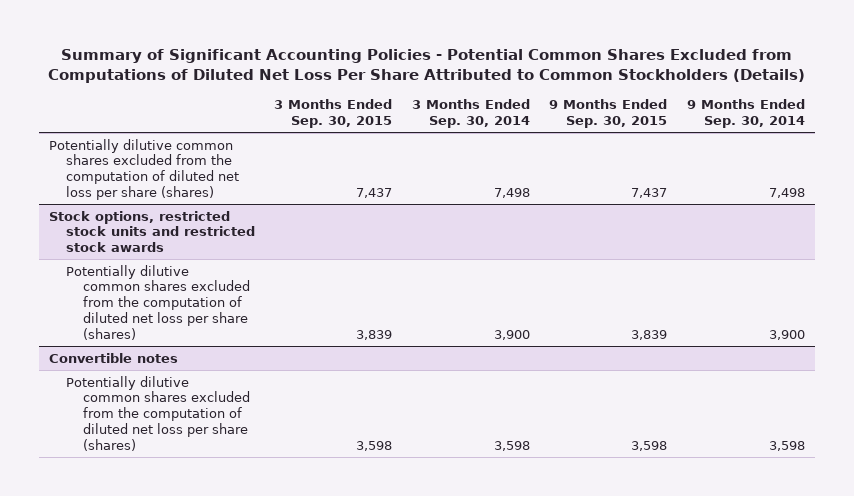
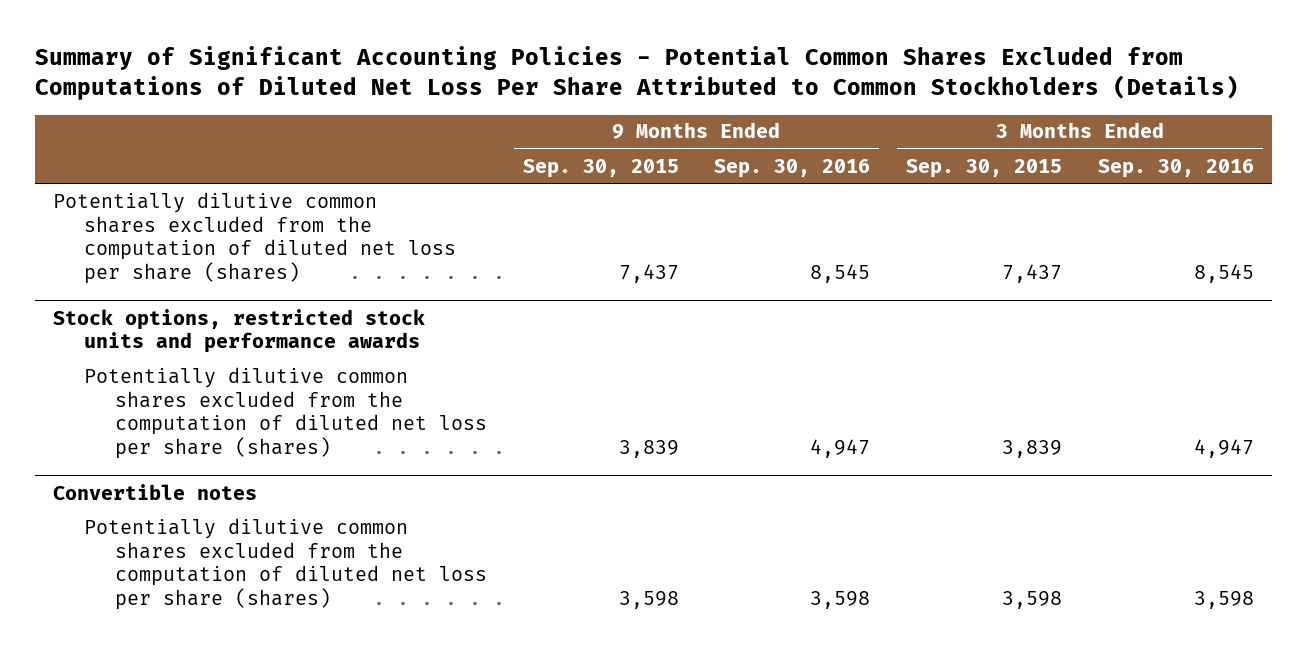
[411,99,530,129] 3 Months Ended Sep. 30, 2014 -> none
[686,99,805,129] 9 Months Ended Sep. 30, 2014 -> none
none -> [714,158,871,178] Sep. 30, 2016
none -> [1097,158,1254,178] Sep. 30, 2016
[49,210,255,253] Stock options, restricted stock units and restricted stock awards -> [53,308,426,354] Stock options, restricted stock units and performance awards

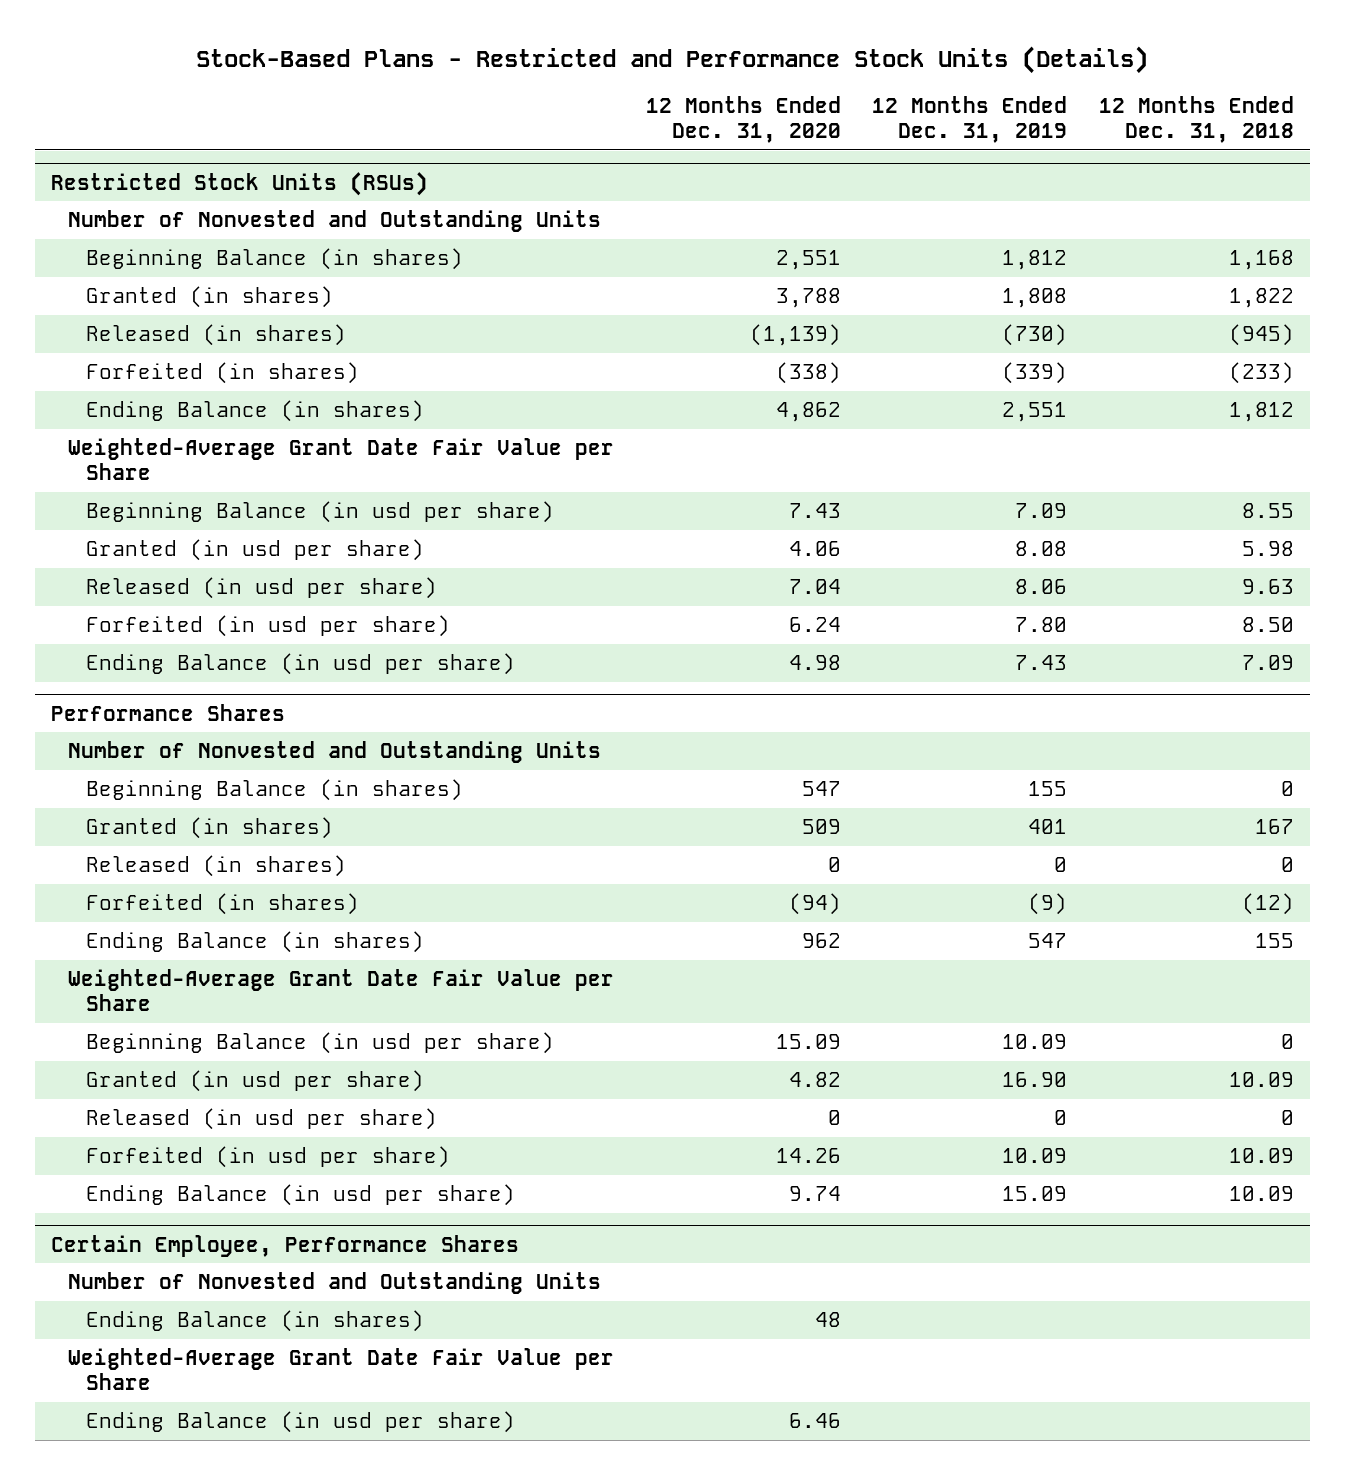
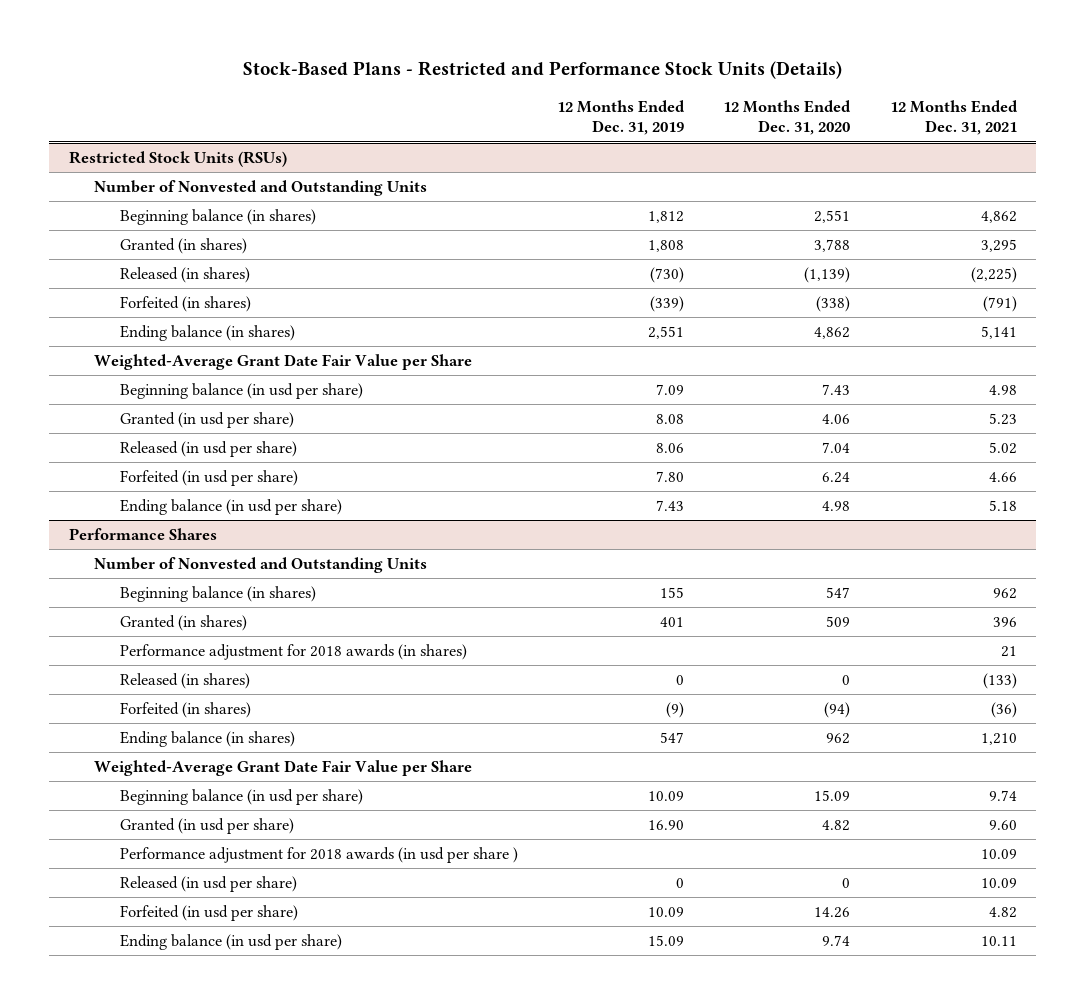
[1099,96,1295,143] 12 Months Ended Dec. 31, 2018 -> none
none -> [889,99,1018,136] 12 Months Ended Dec. 31, 2021
[85,248,463,271] Beginning Balance (in shares) -> [119,209,316,226] Beginning balance (in shares)
[85,400,424,423] Ending Balance (in shares) -> [119,325,295,342] Ending balance (in shares)
[85,501,554,524] Beginning Balance (in usd per share) -> [119,383,363,400] Beginning balance (in usd per share)
[85,653,515,676] Ending Balance (in usd per share) -> [119,499,342,516] Ending balance (in usd per share)
[85,779,463,802] Beginning Balance (in shares) -> [119,586,316,603] Beginning balance (in shares)
none -> [119,644,467,661] Performance adjustment for 2018 awards (in shares)
[85,931,424,954] Ending Balance (in shares) -> [119,731,295,748] Ending balance (in shares)
[85,1032,554,1055] Beginning Balance (in usd per share) -> [119,789,363,806] Beginning balance (in usd per share)
none -> [119,847,518,864] Performance adjustment for 2018 awards (in usd per share )
[50,1234,519,1257] Certain Employee, Performance Shares -> none
[68,1272,602,1295] Number of Nonvested and Outstanding Units -> none
[85,1310,424,1333] Ending Balance (in shares) -> none
[68,1348,615,1390] Weighted-Average Grant Date Fair Value per Share -> none
[85,1411,515,1434] Ending Balance (in usd per share) -> none
[85,1184,515,1207] Ending Balance (in usd per share) -> [119,934,342,951] Ending balance (in usd per share)

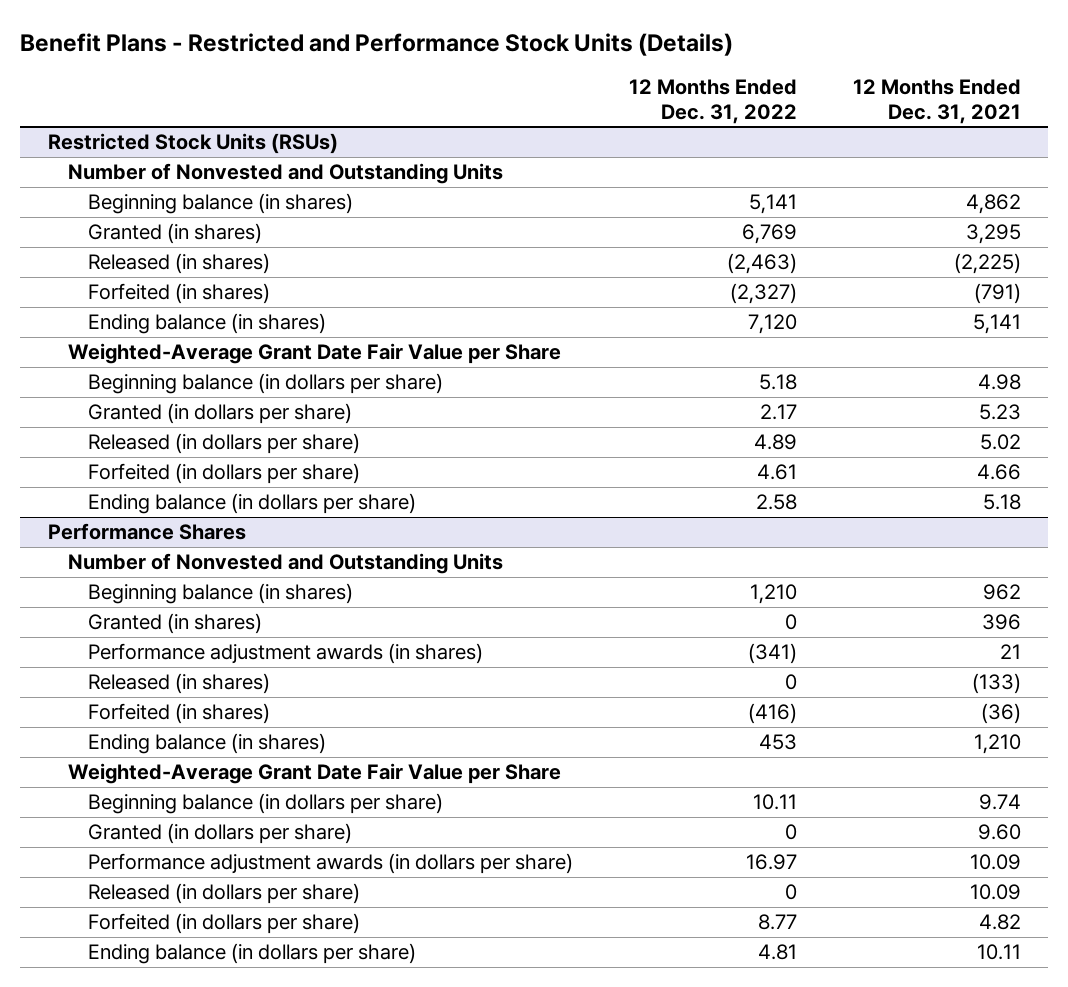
[242,61,842,80] Stock-Based Plans - Restricted and Performance Stock Units (Details) -> [19,33,733,57] Benefit Plans - Restricted and Performance Stock Units (Details)
[556,99,685,136] 12 Months Ended Dec. 31, 2019 -> none
[723,99,852,136] 12 Months Ended Dec. 31, 2020 -> none
none -> [628,78,797,124] 12 Months Ended Dec. 31, 2022
[119,383,363,400] Beginning balance (in usd per share) -> [87,373,443,395] Beginning balance (in dollars per share)
[119,412,294,429] Granted (in usd per share) -> [87,403,352,425] Granted (in dollars per share)
[119,441,297,458] Released (in usd per share) -> [87,433,360,455] Released (in dollars per share)
[119,470,298,487] Forfeited (in usd per share) -> [87,463,360,485] Forfeited (in dollars per share)
[119,499,342,516] Ending balance (in usd per share) -> [87,493,416,515] Ending balance (in dollars per share)
[119,644,467,661] Performance adjustment for 2018 awards (in shares) -> [87,643,483,665] Performance adjustment awards (in shares)
[119,789,363,806] Beginning balance (in usd per share) -> [87,793,443,815] Beginning balance (in dollars per share)
[119,818,294,835] Granted (in usd per share) -> [87,823,352,845] Granted (in dollars per share)
[119,847,518,864] Performance adjustment for 2018 awards (in usd per share ) -> [87,853,573,875] Performance adjustment awards (in dollars per share)
[119,876,297,893] Released (in usd per share) -> [87,883,360,905] Released (in dollars per share)
[119,905,298,922] Forfeited (in usd per share) -> [87,913,360,935] Forfeited (in dollars per share)
[119,934,342,951] Ending balance (in usd per share) -> [87,943,416,965] Ending balance (in dollars per share)

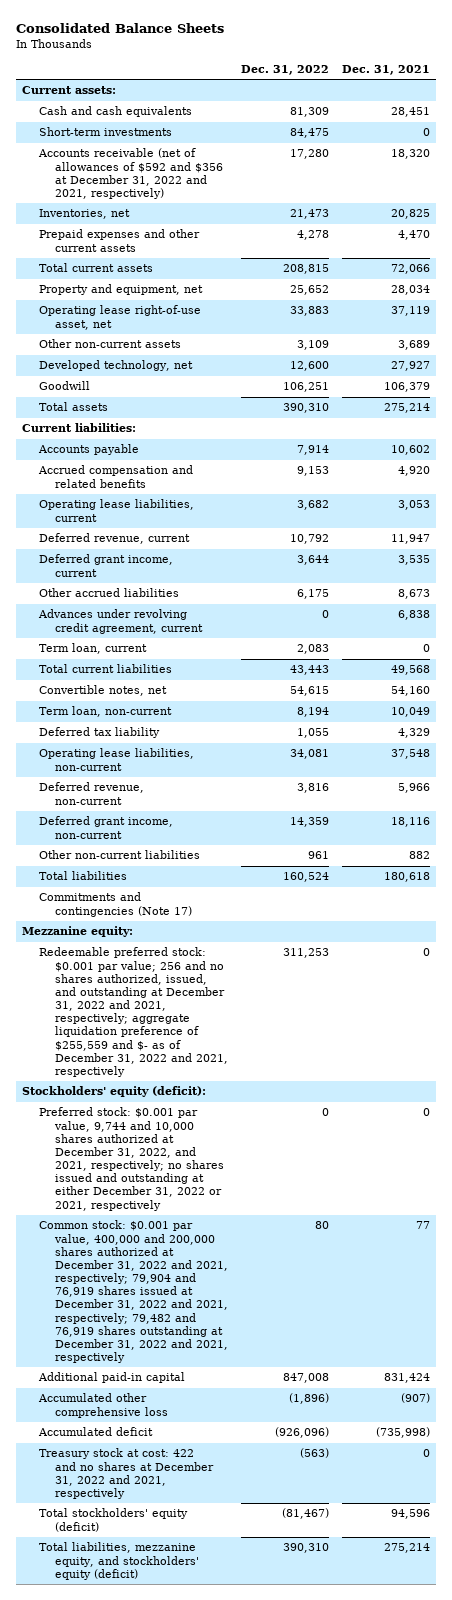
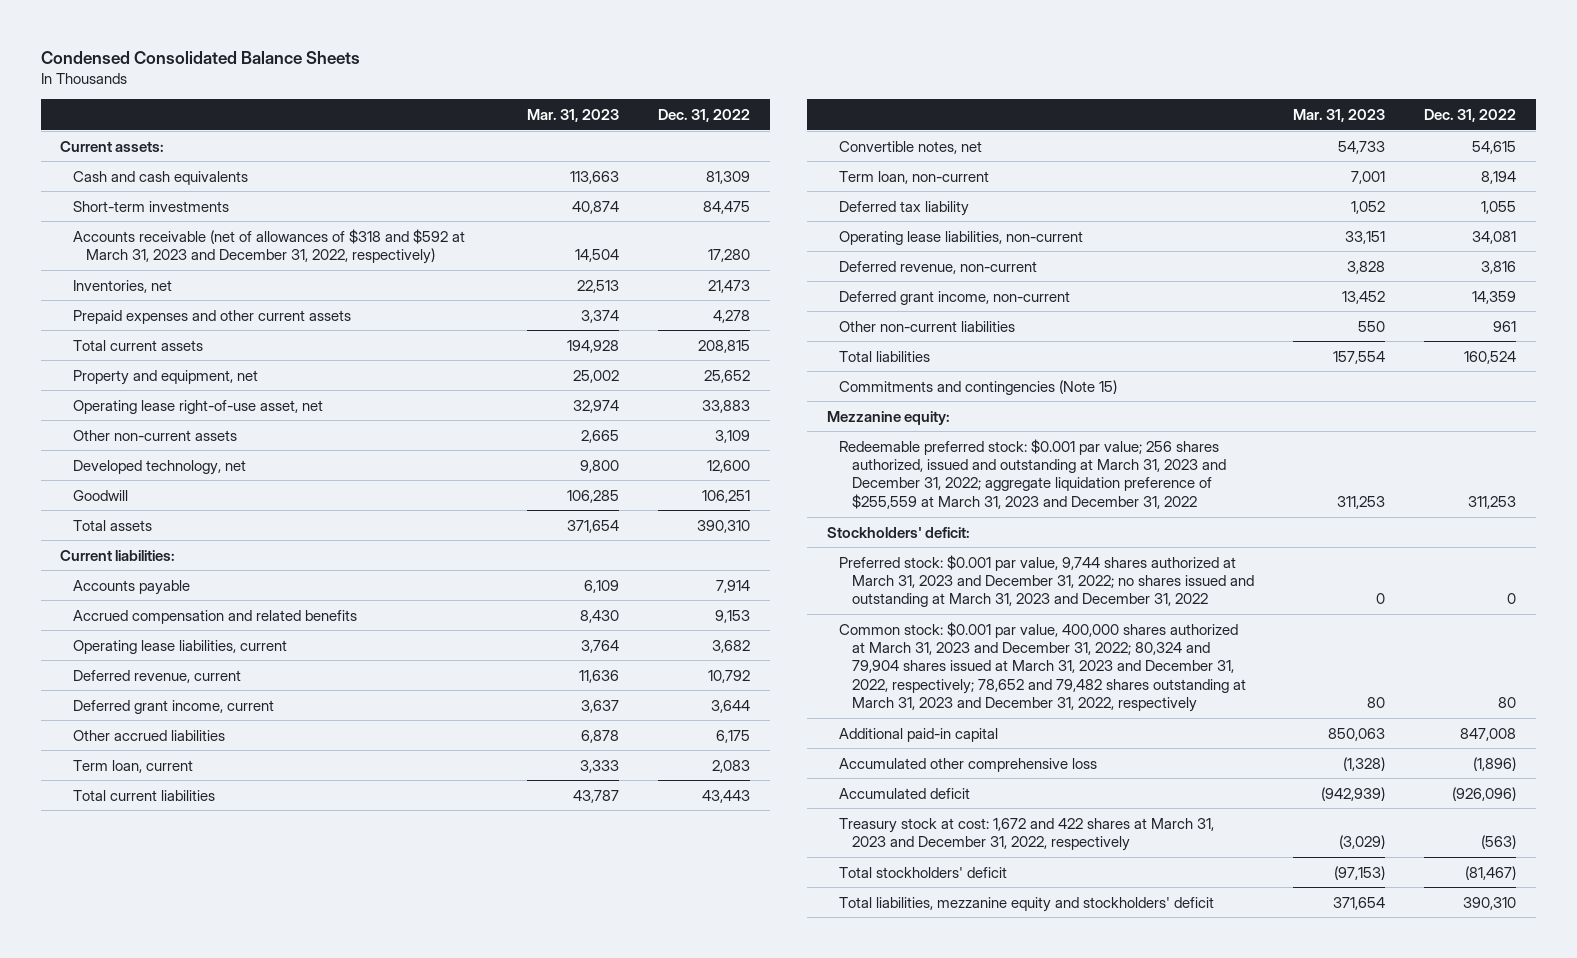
[15,22,224,33] Consolidated Balance Sheets -> [40,51,360,65] Condensed Consolidated Balance Sheets
[341,65,430,76] Dec. 31, 2021 -> none
none -> [526,108,619,122] Mar. 31, 2023
[37,148,224,199] Accounts receivable (net of allowances of $592 and $356 at December 31, 2022 and 2021, respectively) -> [72,228,465,265] Accounts receivable (net of allowances of $318 and $592 at March 31, 2023 and December 31, 2022, respectively)
[37,609,204,634] Advances under revolving credit agreement, current -> none
[38,892,193,917] Commitments and contingencies (Note 17) -> [839,379,1118,395] Commitments and contingencies (Note 15)
[38,947,229,1077] Redeemable preferred stock: $0.001 par value; 256 and no shares authorized, issued, and outstanding at December 31, 2022 and 2021, respectively; aggregate liquidation preference of $255,559 and $- as of December 31, 2022 and 2021, respectively -> [839,438,1227,509] Redeemable preferred stock: $0.001 par value; 256 shares authorized, issued and outstanding at March 31, 2023 and December 31, 2022; aggregate liquidation preference of $255,559 at March 31, 2023 and December 31, 2022
[22,1086,207,1098] Stockholders' equity (deficit): -> [826,526,970,538] Stockholders' deficit:
[38,1107,225,1211] Preferred stock: $0.001 par value, 9,744 and 10,000 shares authorized at December 31, 2022, and 2021, respectively; no shares issued and outstanding at either December 31, 2022 or 2021, respectively -> [839,554,1255,608] Preferred stock: $0.001 par value, 9,744 shares authorized at March 31, 2023 and December 31, 2022; no shares issued and outstanding at March 31, 2023 and December 31, 2022
[38,1220,229,1364] Common stock: $0.001 par value, 400,000 and 200,000 shares authorized at December 31, 2022 and 2021, respectively; 79,904 and 76,919 shares issued at December 31, 2022 and 2021, respectively; 79,482 and 76,919 shares outstanding at December 31, 2022 and 2021, respectively -> [839,621,1247,713] Common stock: $0.001 par value, 400,000 shares authorized at March 31, 2023 and December 31, 2022; 80,324 and 79,904 shares issued at March 31, 2023 and December 31, 2022, respectively; 78,652 and 79,482 shares outstanding at March 31, 2023 and December 31, 2022, respectively
[38,1448,215,1499] Treasury stock at cost: 422 and no shares at December 31, 2022 and 2021, respectively -> [839,817,1215,852] Treasury stock at cost: 1,672 and 422 shares at March 31, 2023 and December 31, 2022, respectively
[38,1508,188,1532] Total stockholders' equity (deficit) -> [839,866,1008,878] Total stockholders' deficit
[38,1542,200,1580] Total liabilities, mezzanine equity, and stockholders' equity (deficit) -> [839,896,1215,912] Total liabilities, mezzanine equity and stockholders' deficit

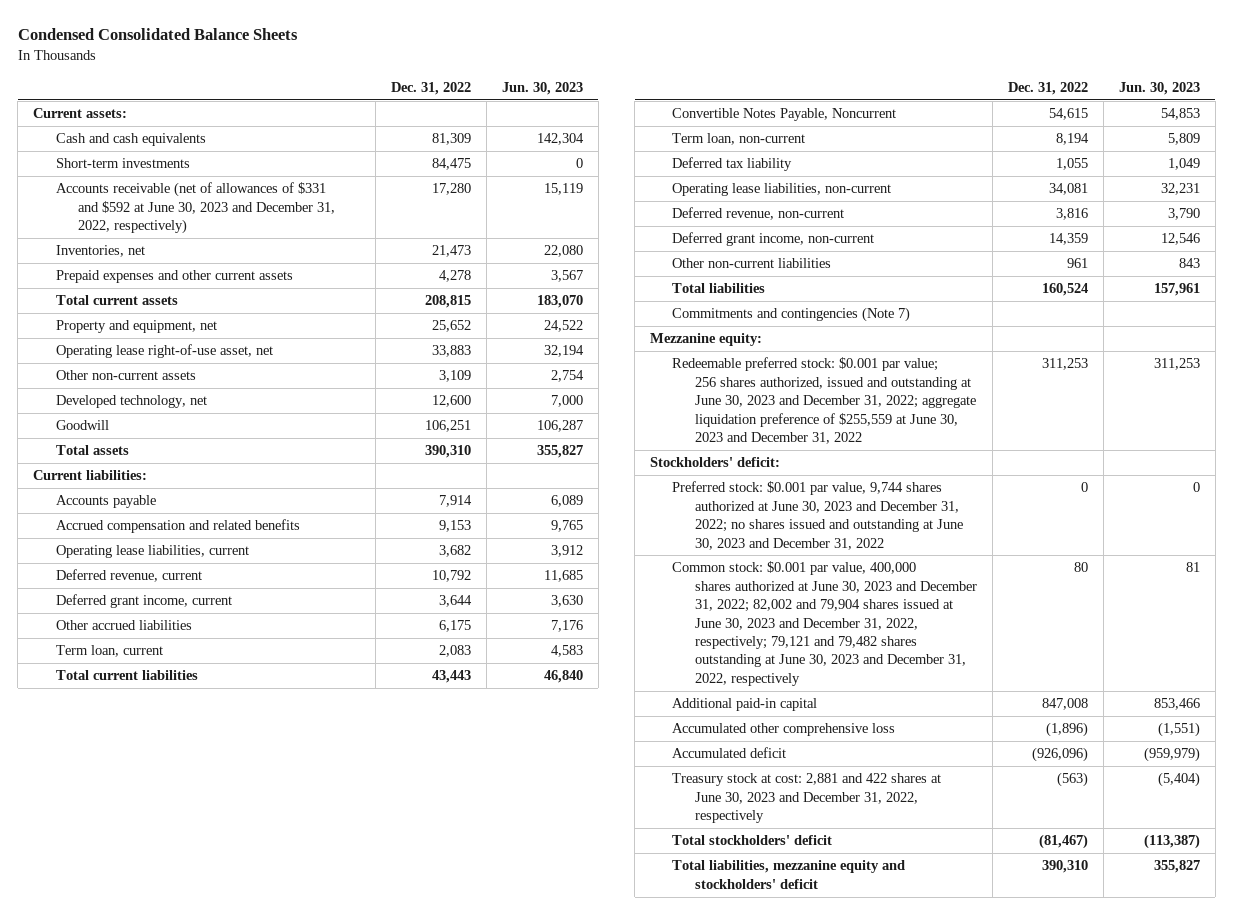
[526,108,619,122] Mar. 31, 2023 -> none
none -> [501,81,583,95] Jun. 30, 2023
[72,228,465,265] Accounts receivable (net of allowances of $318 and $592 at March 31, 2023 and December 31, 2022, respectively) -> [55,182,335,235] Accounts receivable (net of allowances of $331 and $592 at June 30, 2023 and December 31, 2022, respectively)
[839,140,983,154] Convertible notes, net -> [672,108,897,122] Convertible Notes Payable, Noncurrent
[839,379,1118,395] Commitments and contingencies (Note 15) -> [672,307,911,323] Commitments and contingencies (Note 7)
[839,438,1227,509] Redeemable preferred stock: $0.001 par value; 256 shares authorized, issued and outstanding at March 31, 2023 and December 31, 2022; aggregate liquidation preference of $255,559 at March 31, 2023 and December 31, 2022 -> [672,357,976,445] Redeemable preferred stock: $0.001 par value; 256 shares authorized, issued and outstanding at June 30, 2023 and December 31, 2022; aggregate liquidation preference of $255,559 at June 30, 2023 and December 31, 2022
[839,554,1255,608] Preferred stock: $0.001 par value, 9,744 shares authorized at March 31, 2023 and December 31, 2022; no shares issued and outstanding at March 31, 2023 and December 31, 2022 -> [672,481,963,550] Preferred stock: $0.001 par value, 9,744 shares authorized at June 30, 2023 and December 31, 2022; no shares issued and outstanding at June 30, 2023 and December 31, 2022
[839,621,1247,713] Common stock: $0.001 par value, 400,000 shares authorized at March 31, 2023 and December 31, 2022; 80,324 and 79,904 shares issued at March 31, 2023 and December 31, 2022, respectively; 78,652 and 79,482 shares outstanding at March 31, 2023 and December 31, 2022, respectively -> [672,561,977,686] Common stock: $0.001 par value, 400,000 shares authorized at June 30, 2023 and December 31, 2022; 82,002 and 79,904 shares issued at June 30, 2023 and December 31, 2022, respectively; 79,121 and 79,482 shares outstanding at June 30, 2023 and December 31, 2022, respectively
[839,817,1215,852] Treasury stock at cost: 1,672 and 422 shares at March 31, 2023 and December 31, 2022, respectively -> [672,773,942,824] Treasury stock at cost: 2,881 and 422 shares at June 30, 2023 and December 31, 2022, respectively

